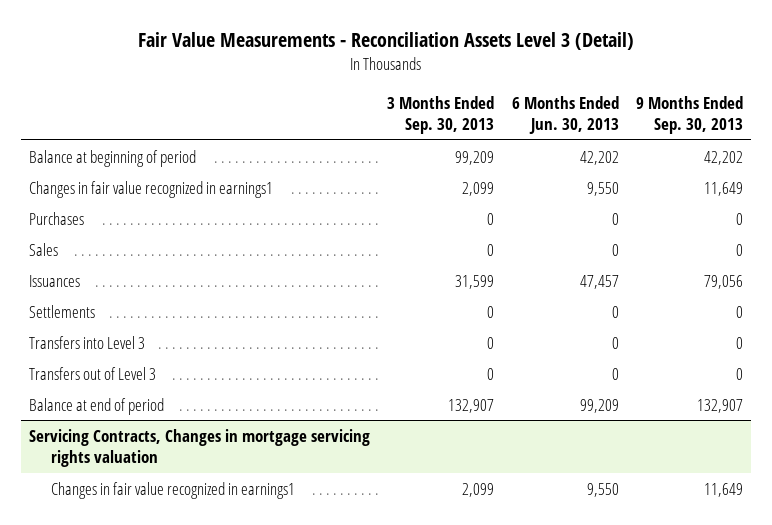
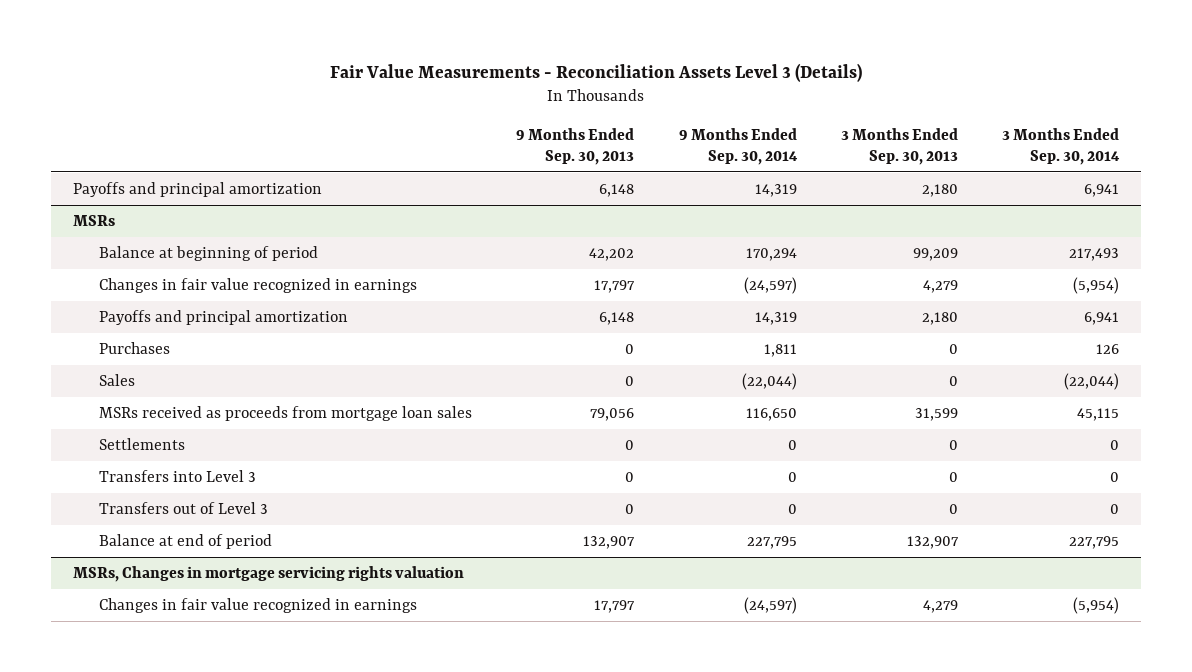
[138,32,635,51] Fair Value Measurements - Reconciliation Assets Level 3 (Detail) -> [330,62,863,82] Fair Value Measurements - Reconciliation Assets Level 3 (Details)
[511,95,619,134] 6 Months Ended Jun. 30, 2013 -> none
none -> [678,127,798,165] 9 Months Ended Sep. 30, 2014
none -> [1002,127,1121,165] 3 Months Ended Sep. 30, 2014
none -> [72,182,322,198] Payoffs and principal amortization
none -> [72,215,115,227] MSRs
[29,180,274,198] Changes in fair value recognized in earnings1 -> [99,278,418,294] Changes in fair value recognized in earnings
[462,181,495,196] 2,099 -> [923,280,959,294] 4,279
[703,181,743,196] 11,649 -> [594,280,636,294] 17,797
none -> [99,310,349,326] Payoffs and principal amortization
[29,274,81,287] Issuances -> [99,406,473,422] MSRs received as proceeds from mortgage loan sales
[29,428,371,468] Servicing Contracts, Changes in mortgage servicing rights valuation -> [72,566,464,583] MSRs, Changes in mortgage servicing rights valuation
[50,481,295,499] Changes in fair value recognized in earnings1 -> [99,598,418,614] Changes in fair value recognized in earnings
[462,482,495,497] 2,099 -> [923,600,959,614] 4,279
[703,482,743,497] 11,649 -> [594,600,636,614] 17,797

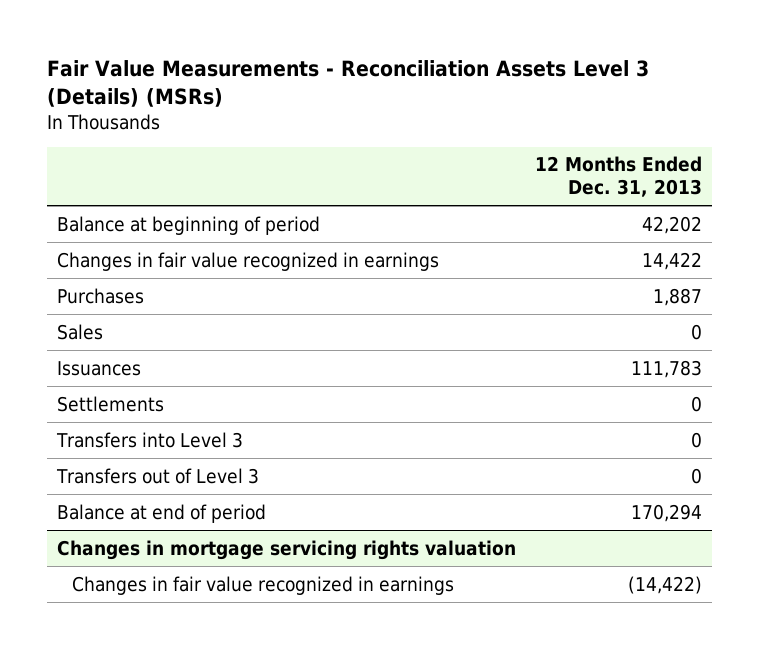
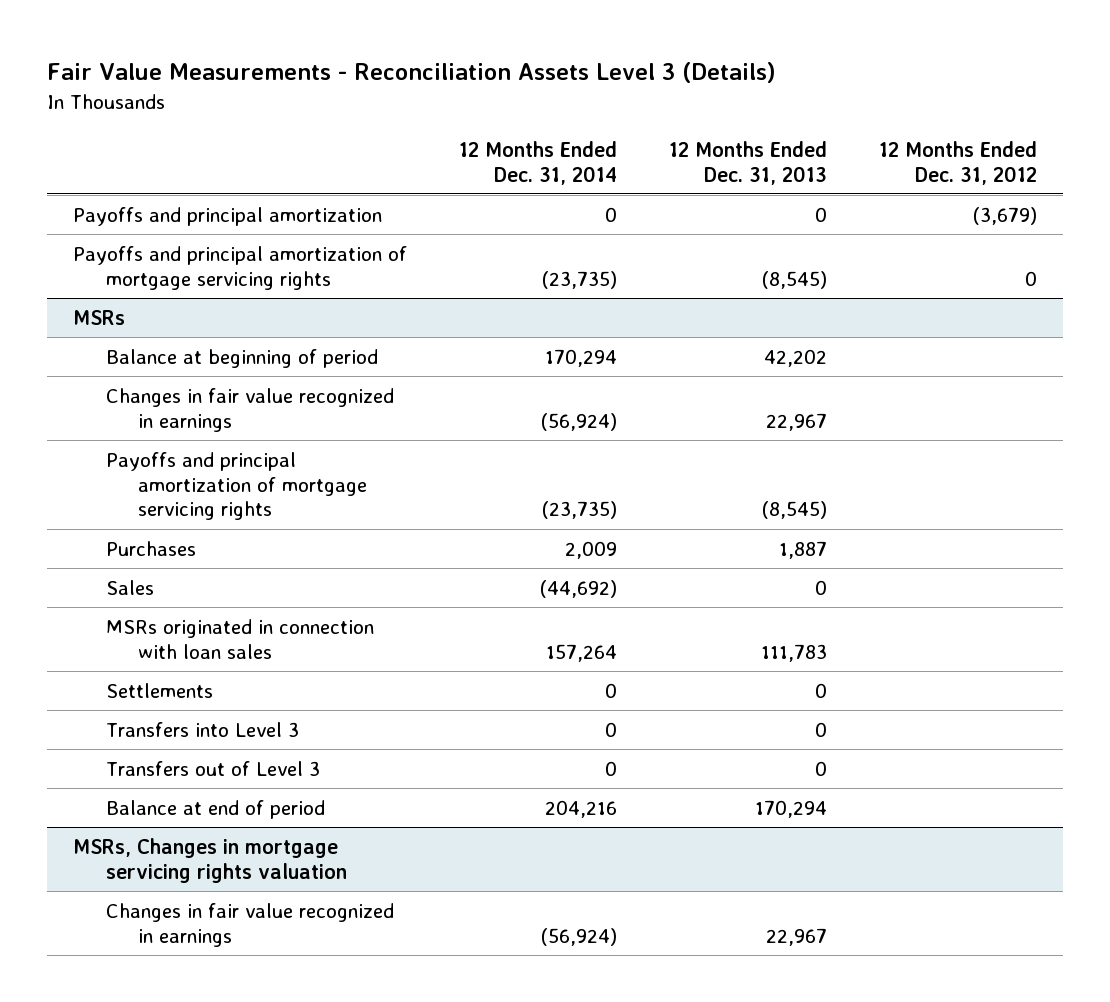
[47,59,650,107] Fair Value Measurements - Reconciliation Assets Level 3 (Details) (MSRs) -> [47,62,777,84] Fair Value Measurements - Reconciliation Assets Level 3 (Details)
none -> [458,140,617,185] 12 Months Ended Dec. 31, 2014
none -> [878,140,1037,185] 12 Months Ended Dec. 31, 2012
none -> [73,206,383,226] Payoffs and principal amortization
none -> [73,245,408,290] Payoffs and principal amortization of mortgage servicing rights
none -> [73,309,126,325] MSRs
[642,251,703,270] 14,422 -> [765,412,827,431] 22,967
none -> [105,451,368,521] Payoffs and principal amortization of mortgage servicing rights
[56,360,141,376] Issuances -> [105,618,374,659] MSRs originated in connection with loan sales
[56,539,516,560] Changes in mortgage servicing rights valuation -> [73,837,347,883] MSRs, Changes in mortgage servicing rights valuation
[628,575,703,594] (14,422) -> [765,927,827,946] 22,967

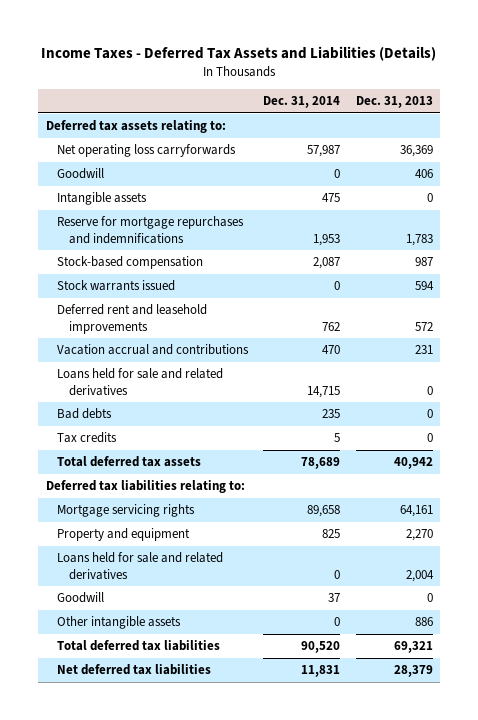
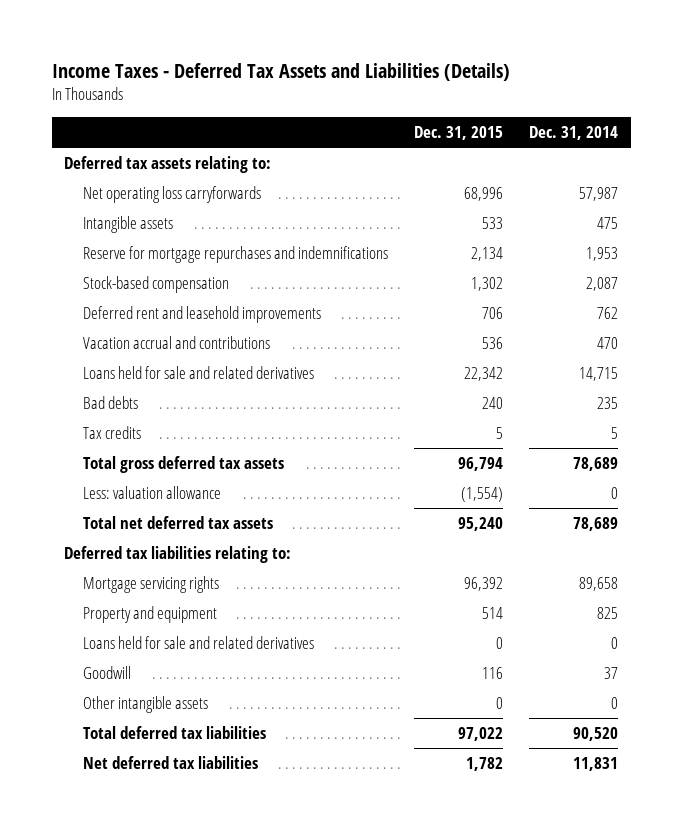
[355,96,433,109] Dec. 31, 2013 -> none
none -> [413,126,503,141] Dec. 31, 2015
[57,168,105,180] Goodwill -> none
[57,280,176,292] Stock warrants issued -> none
[57,456,202,468] Total deferred tax assets -> [82,456,284,474] Total gross deferred tax assets
none -> [82,486,221,500] Less: valuation allowance
none -> [82,516,273,530] Total net deferred tax assets

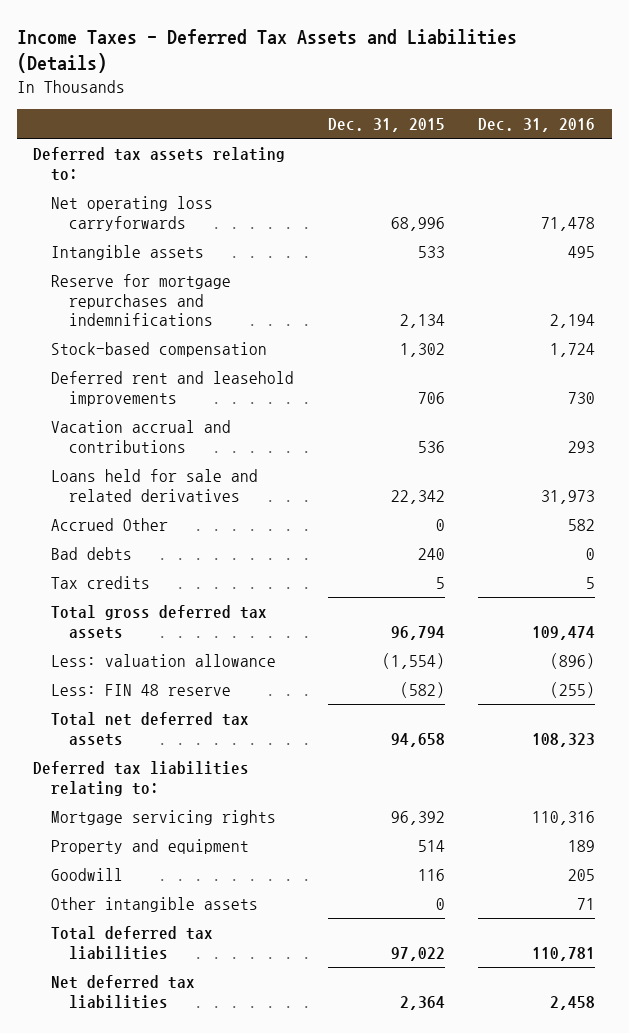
[528,126,618,141] Dec. 31, 2014 -> none
none -> [478,118,596,133] Dec. 31, 2016
none -> [51,517,169,531] Accrued Other
none -> [51,683,232,696] Less: FIN 48 reserve
[457,517,503,532] 95,240 -> [390,732,445,747] 94,658
[82,636,314,650] Loans held for sale and related derivatives -> none
[465,757,503,772] 1,782 -> [399,995,445,1010] 2,364

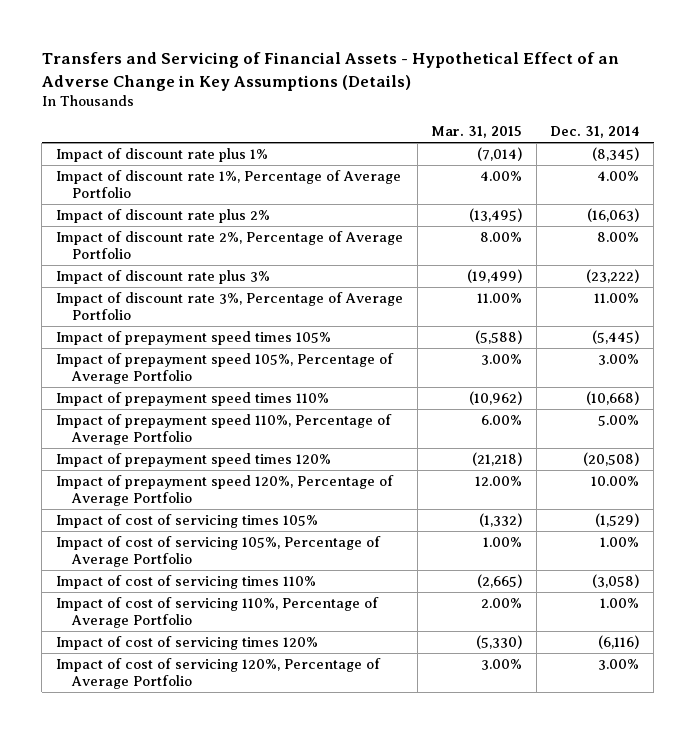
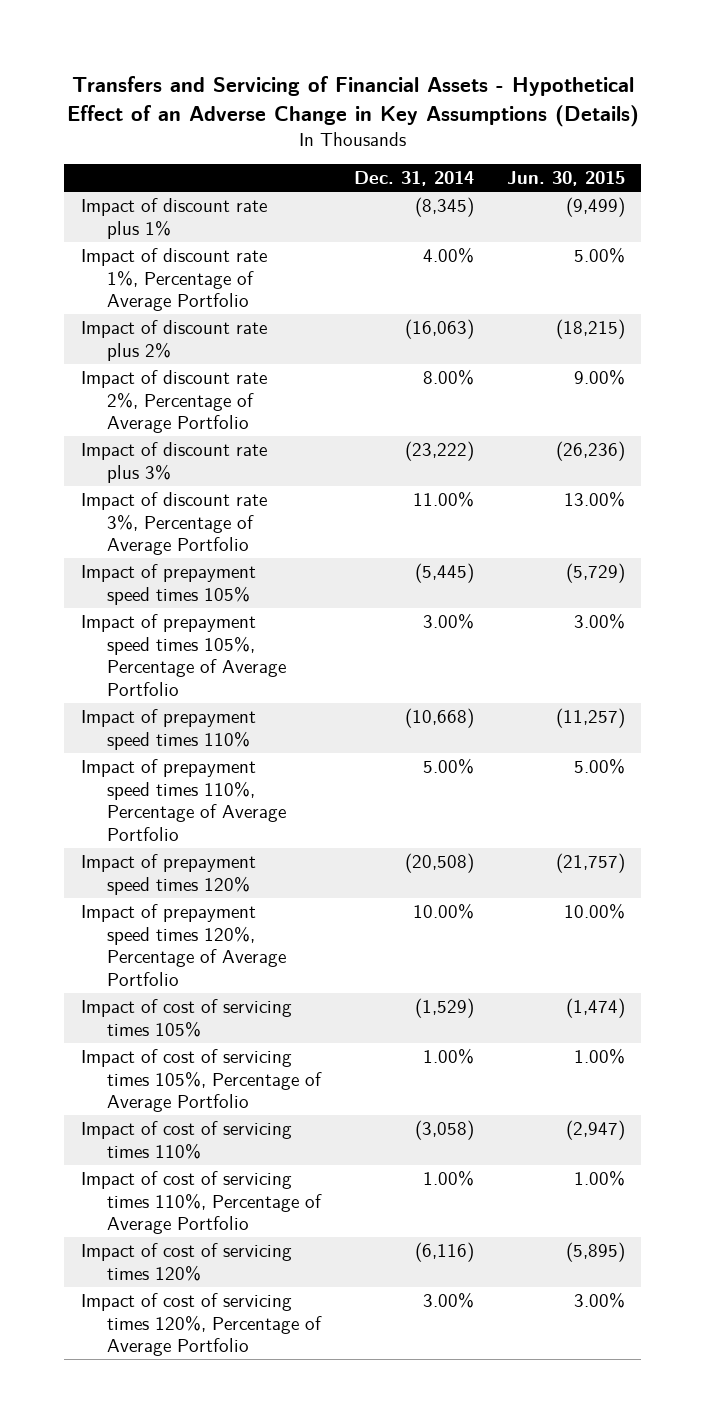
[431,126,523,139] Mar. 31, 2015 -> none
none -> [506,170,625,186] Jun. 30, 2015
[56,352,395,385] Impact of prepayment speed 105%, Percentage of Average Portfolio -> [80,613,286,696] Impact of prepayment speed times 105%, Percentage of Average Portfolio
[56,413,393,446] Impact of prepayment speed 110%, Percentage of Average Portfolio -> [80,758,286,841] Impact of prepayment speed times 110%, Percentage of Average Portfolio
[56,474,395,507] Impact of prepayment speed 120%, Percentage of Average Portfolio -> [80,903,286,986] Impact of prepayment speed times 120%, Percentage of Average Portfolio
[56,535,382,568] Impact of cost of servicing 105%, Percentage of Average Portfolio -> [80,1048,322,1113] Impact of cost of servicing times 105%, Percentage of Average Portfolio
[56,596,380,629] Impact of cost of servicing 110%, Percentage of Average Portfolio -> [80,1170,322,1235] Impact of cost of servicing times 110%, Percentage of Average Portfolio
[56,657,382,690] Impact of cost of servicing 120%, Percentage of Average Portfolio -> [80,1292,322,1357] Impact of cost of servicing times 120%, Percentage of Average Portfolio

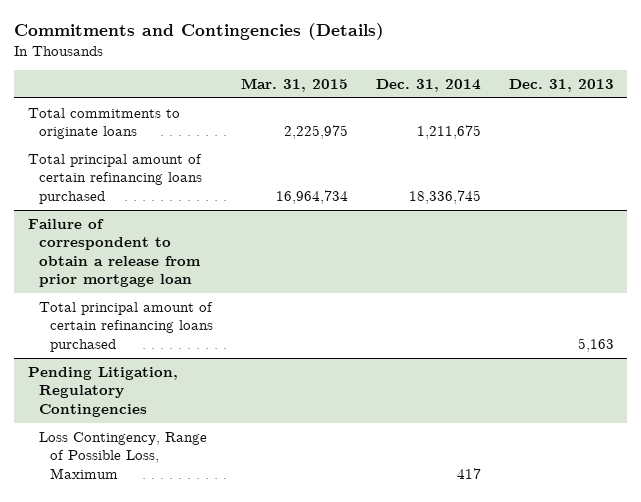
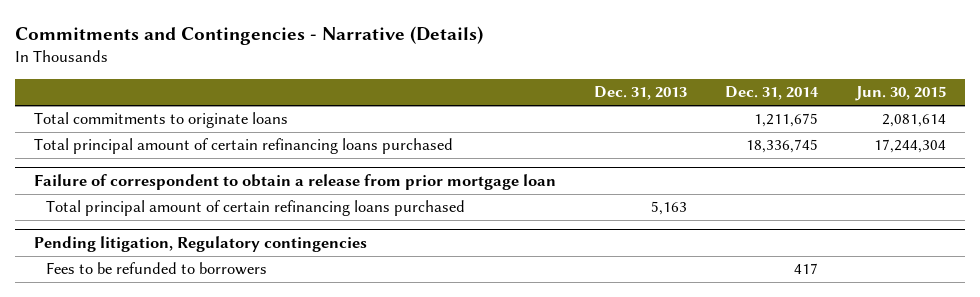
[13,23,384,41] Commitments and Contingencies (Details) -> [14,26,483,46] Commitments and Contingencies - Narrative (Details)
[240,78,348,93] Mar. 31, 2015 -> none
none -> [855,86,947,102] Jun. 30, 2015
[27,366,178,417] Pending Litigation, Regulatory Contingencies -> [33,236,367,253] Pending litigation, Regulatory contingencies
[38,431,207,479] Loss Contingency, Range of Possible Loss, Maximum -> [45,262,267,276] Fees to be refunded to borrowers

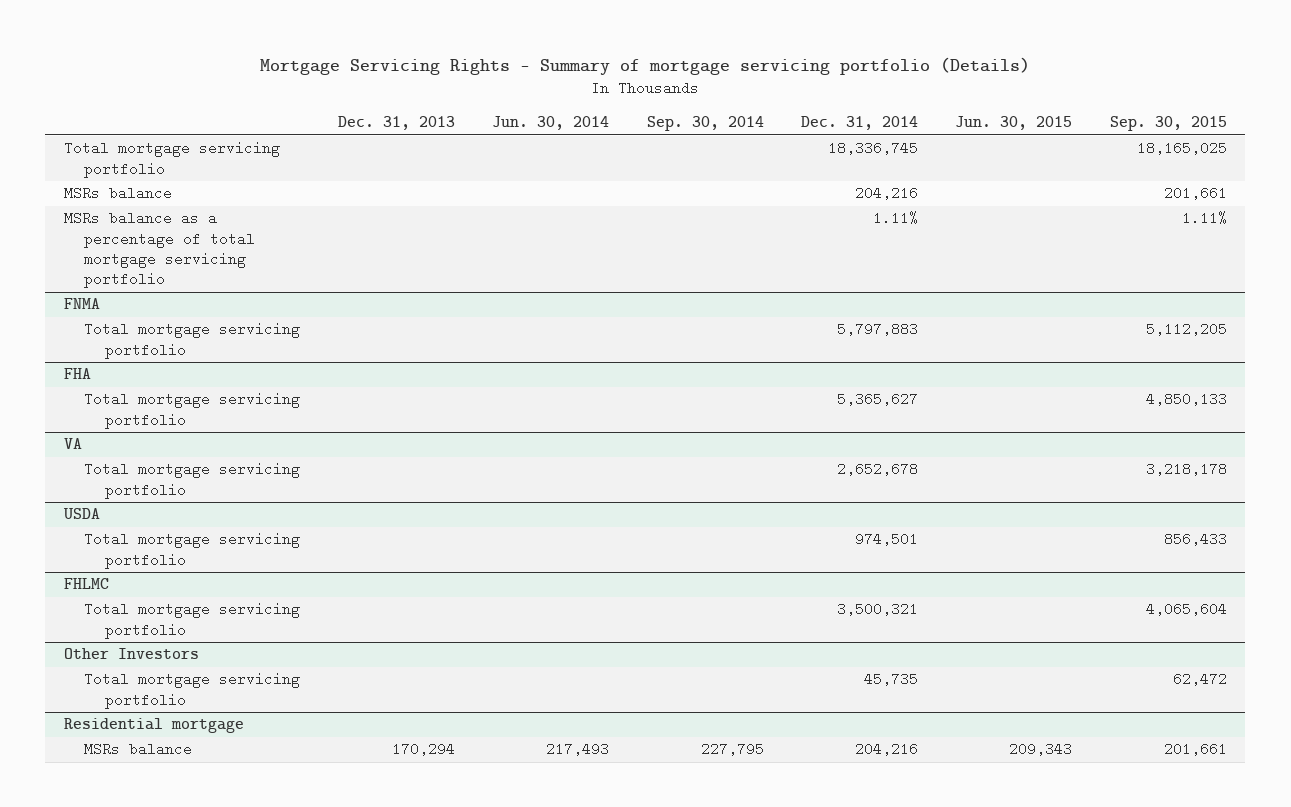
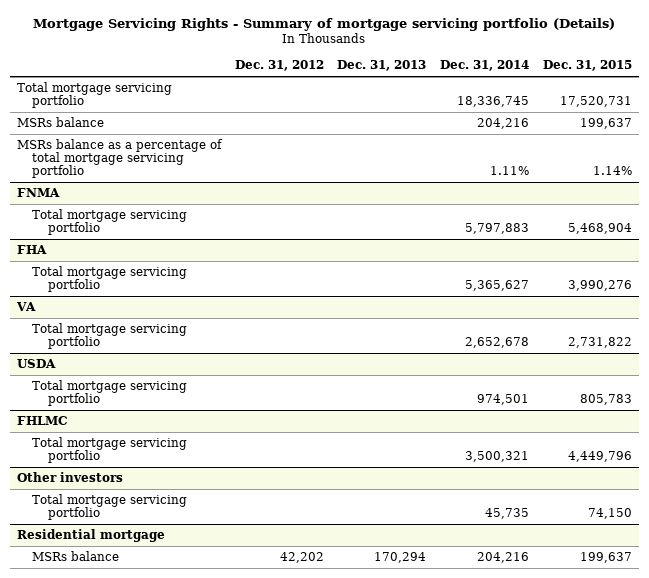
[492,116,610,131] Jun. 30, 2014 -> none
[646,116,764,132] Sep. 30, 2014 -> none
[955,116,1073,131] Jun. 30, 2015 -> none
[1109,116,1227,132] Sep. 30, 2015 -> none
none -> [234,60,324,72] Dec. 31, 2012
none -> [542,60,632,72] Dec. 31, 2015
[64,648,200,660] Other Investors -> [16,472,123,483] Other investors

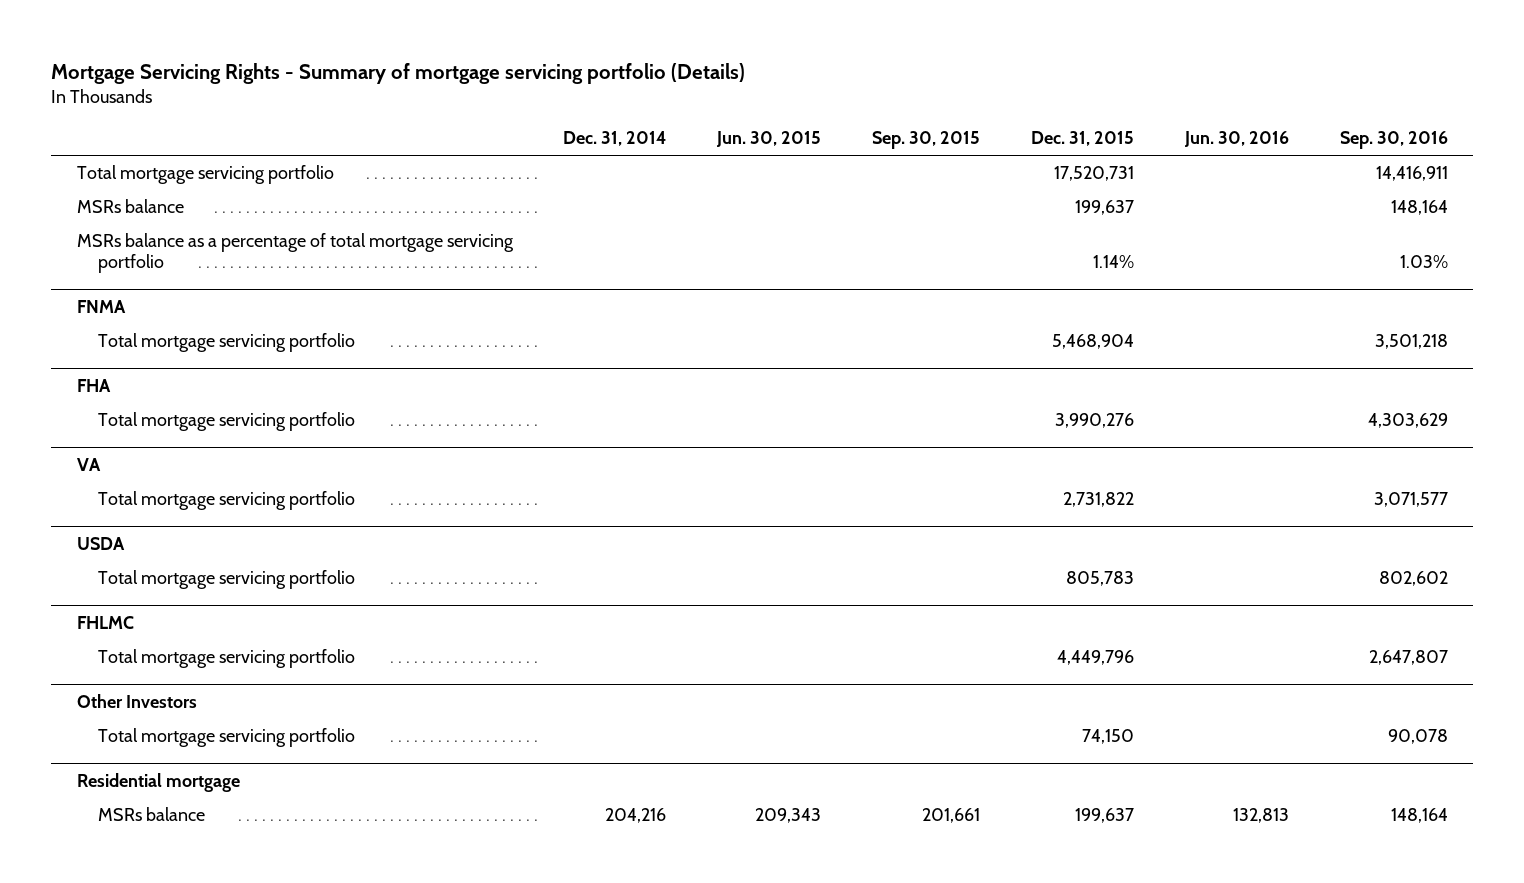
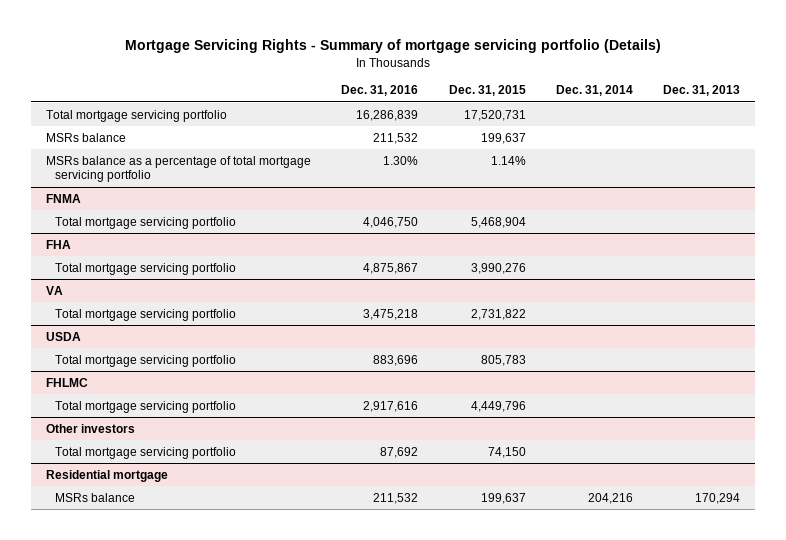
[716,131,822,148] Jun. 30, 2015 -> none
[872,131,981,150] Sep. 30, 2015 -> none
[1183,131,1289,148] Jun. 30, 2016 -> none
[1339,131,1448,150] Sep. 30, 2016 -> none
none -> [341,85,419,97] Dec. 31, 2016
none -> [662,85,740,97] Dec. 31, 2013
[76,693,197,708] Other Investors -> [46,423,136,433] Other investors

